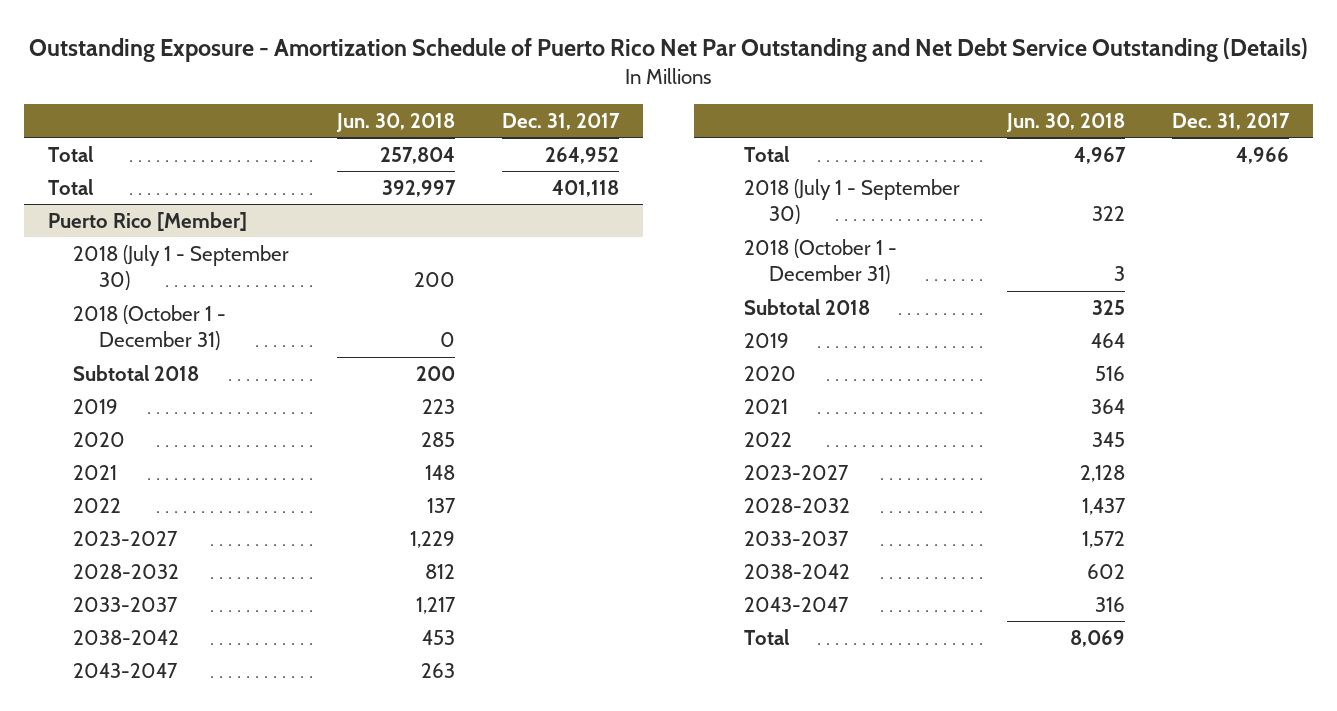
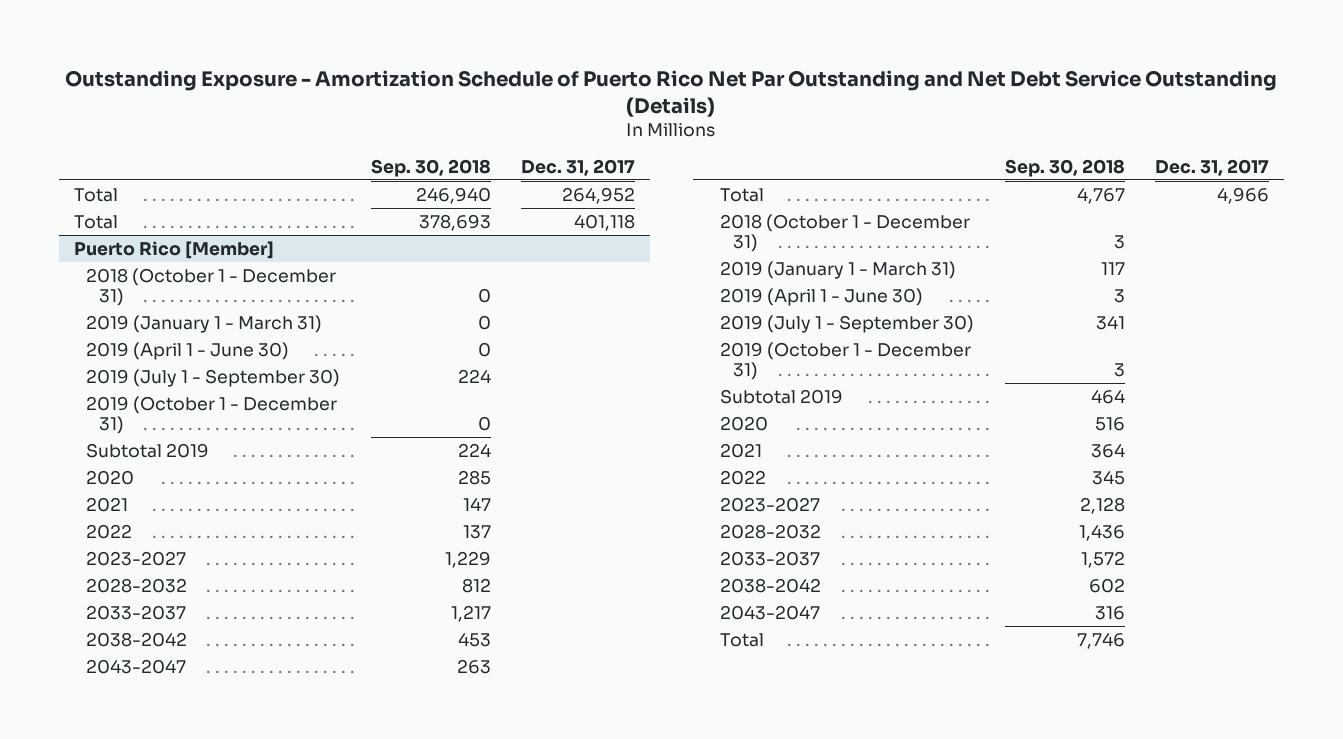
[335,113,455,133] Jun. 30, 2018 -> none
none -> [370,158,491,177] Sep. 30, 2018
[73,244,290,291] 2018 (July 1 - September 30) -> none
[73,364,200,381] Subtotal 2018 -> none
none -> [86,314,323,333] 2019 (January 1 - March 31)
none -> [86,341,290,360] 2019 (April 1 - June 30)
none -> [86,368,341,387] 2019 (July 1 - September 30)
none -> [86,395,338,434] 2019 (October 1 - December 31)
[73,398,119,414] 2019 -> [86,442,210,458] Subtotal 2019
[743,178,960,225] 2018 (July 1 - September 30) -> none
[743,298,870,315] Subtotal 2018 -> none
none -> [720,260,957,279] 2019 (January 1 - March 31)
none -> [720,287,924,306] 2019 (April 1 - June 30)
none -> [720,314,975,333] 2019 (July 1 - September 30)
none -> [720,341,972,380] 2019 (October 1 - December 31)
[743,332,789,348] 2019 -> [720,388,844,404] Subtotal 2019

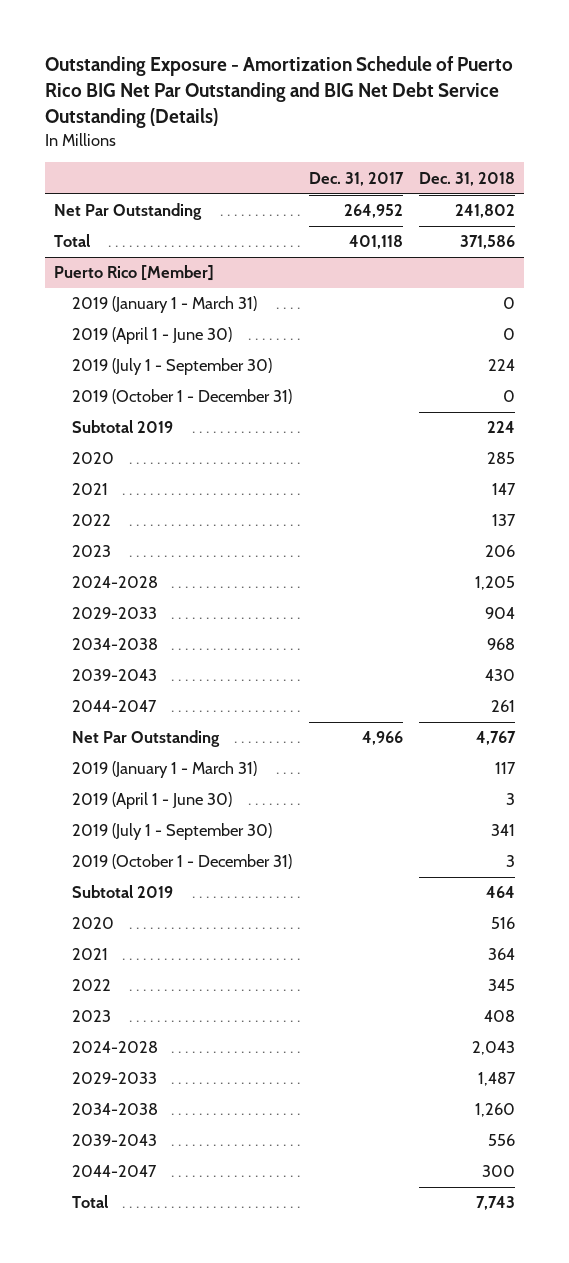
[65,69,1278,117] Outstanding Exposure - Amortization Schedule of Puerto Rico Net Par Outstanding and Net Debt Service Outstanding (Details) -> [45,56,514,129] Outstanding Exposure - Amortization Schedule of Puerto Rico BIG Net Par Outstanding and BIG Net Debt Service Outstanding (Details)
[370,158,491,177] Sep. 30, 2018 -> none
none -> [419,171,516,186] Dec. 31, 2018
[73,187,118,202] Total -> [53,203,202,221] Net Par Outstanding
[86,267,337,306] 2018 (October 1 - December 31) -> none
[720,213,971,252] 2018 (October 1 - December 31) -> none
none -> [71,545,111,558] 2023
[86,550,187,566] 2023-2027 -> [71,576,158,589] 2024-2028
[86,577,188,593] 2028-2032 -> [71,607,157,620] 2029-2033
[86,604,187,620] 2033-2037 -> [71,638,158,651] 2034-2038
[86,631,188,647] 2038-2042 -> [71,669,157,682] 2039-2043
[86,658,187,674] 2043-2047 -> [71,700,157,713] 2044-2047
[720,187,765,202] Total -> [71,730,220,748] Net Par Outstanding
none -> [71,1010,111,1023] 2023
[720,496,821,512] 2023-2027 -> [71,1041,158,1054] 2024-2028
[720,523,822,539] 2028-2032 -> [71,1072,157,1085] 2029-2033
[720,550,821,566] 2033-2037 -> [71,1103,158,1116] 2034-2038
[720,577,822,593] 2038-2042 -> [71,1134,157,1147] 2039-2043
[720,604,821,620] 2043-2047 -> [71,1165,157,1178] 2044-2047

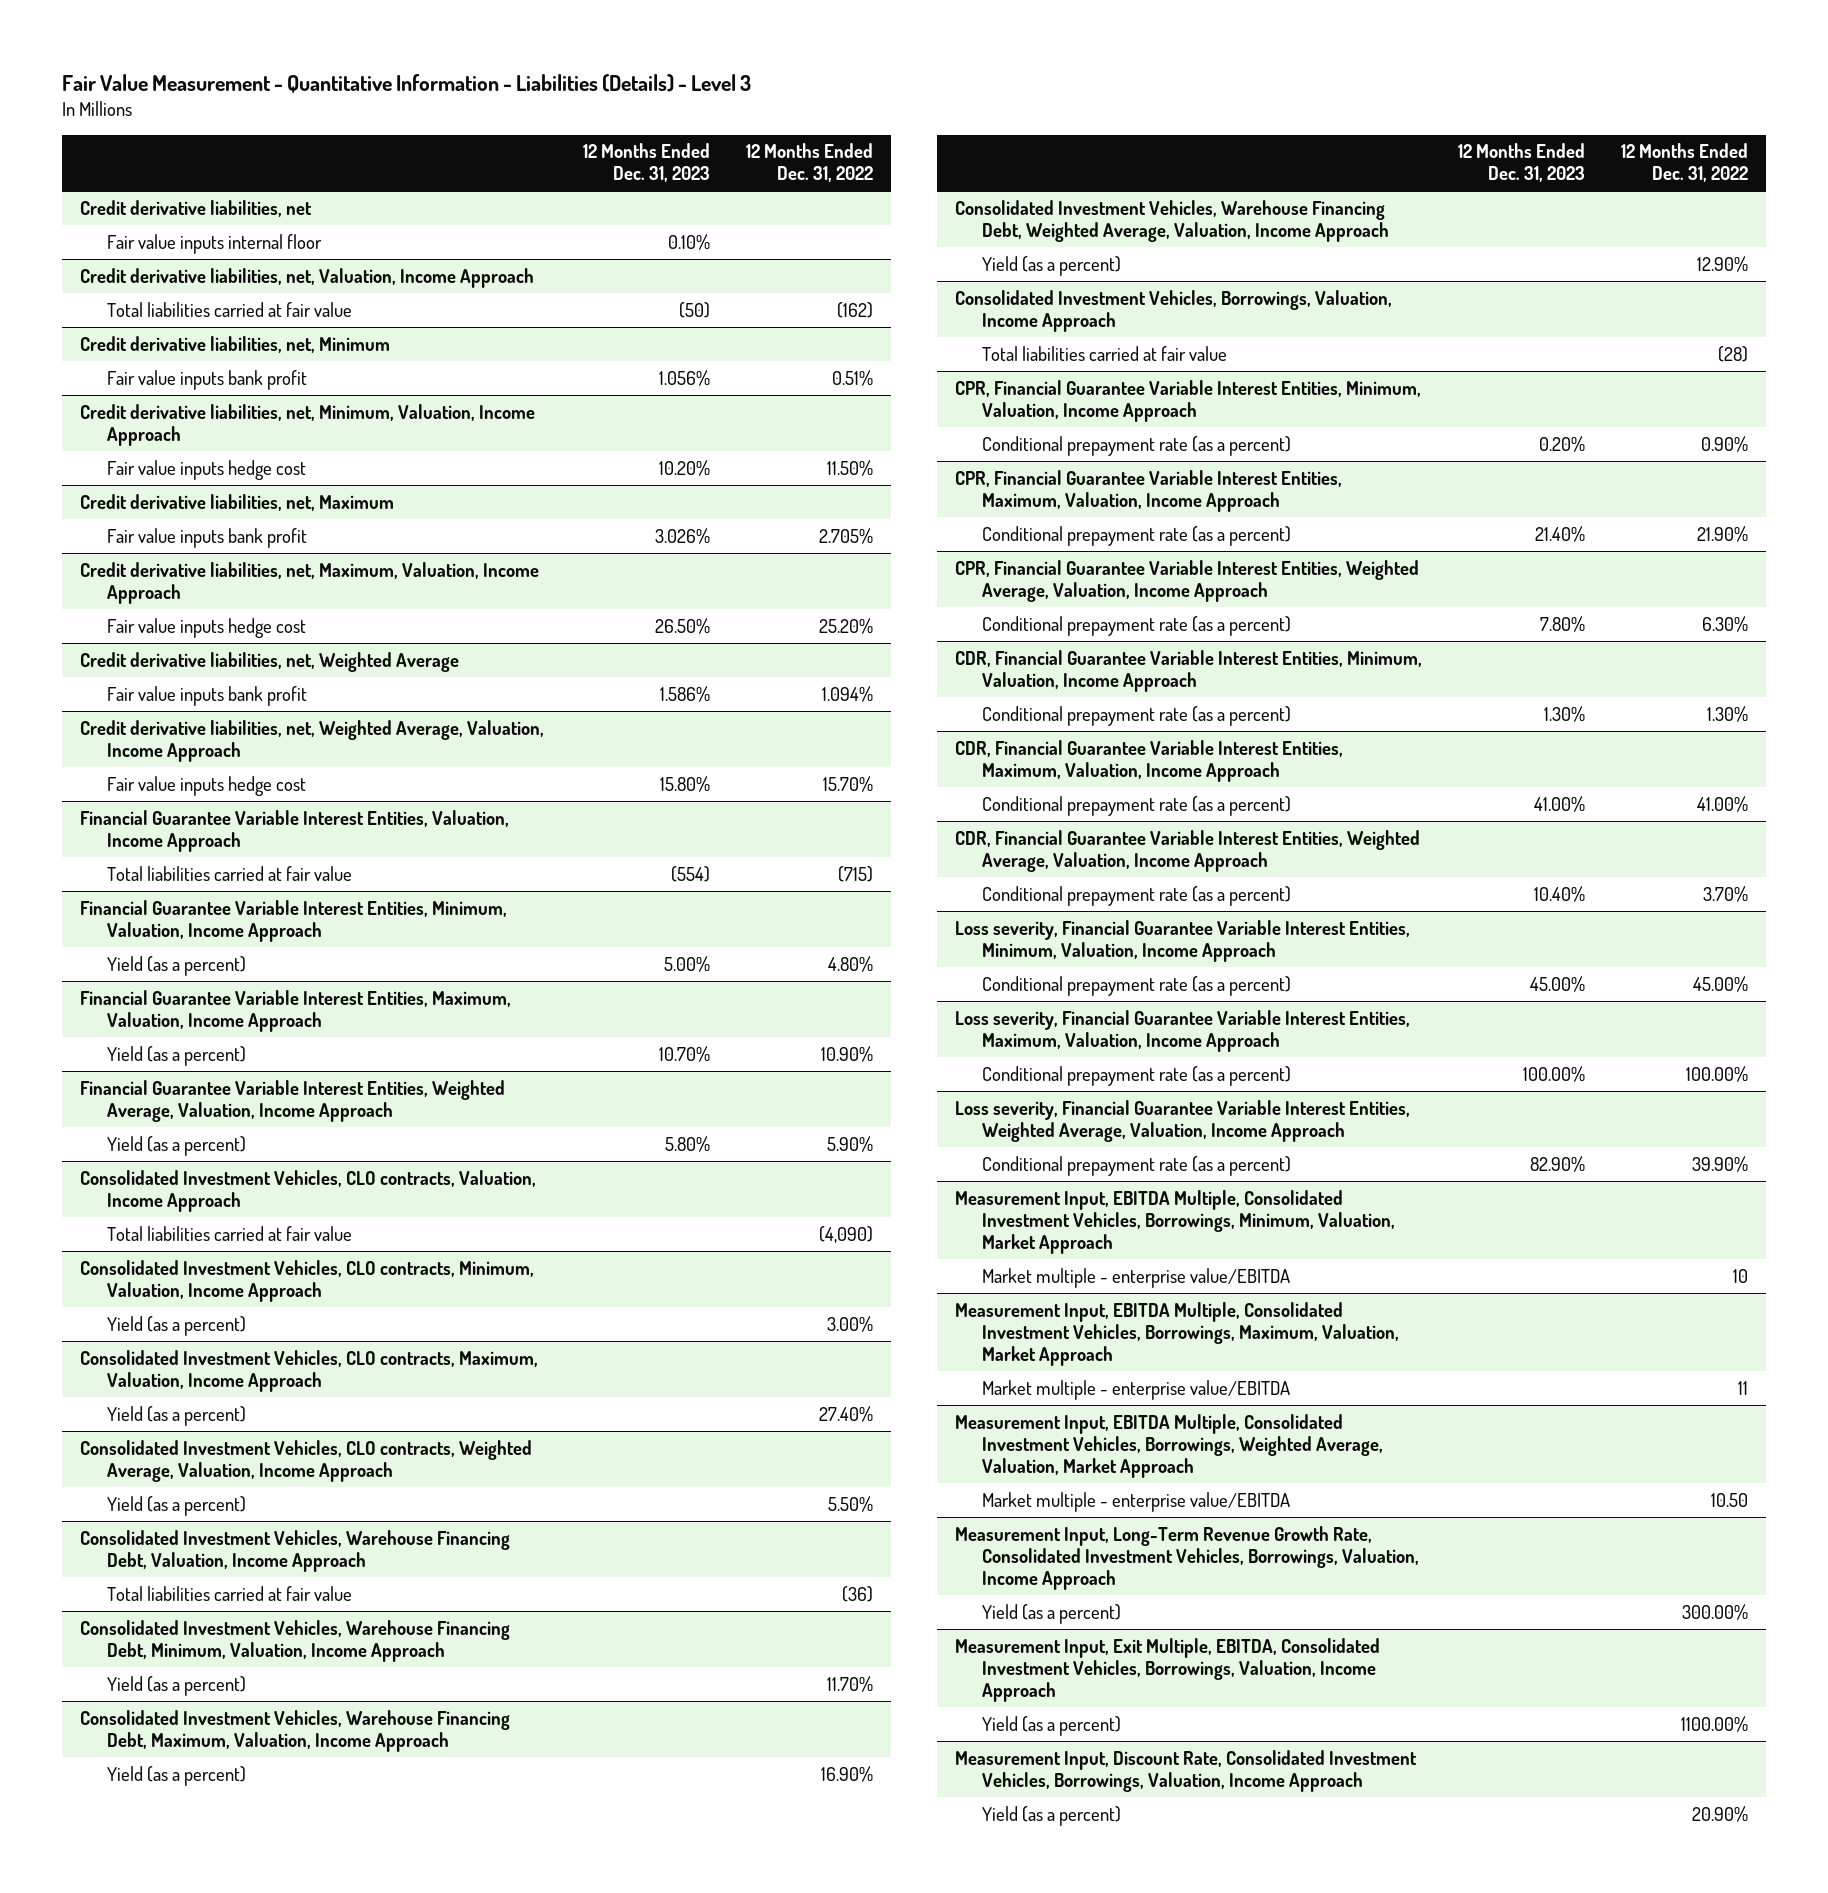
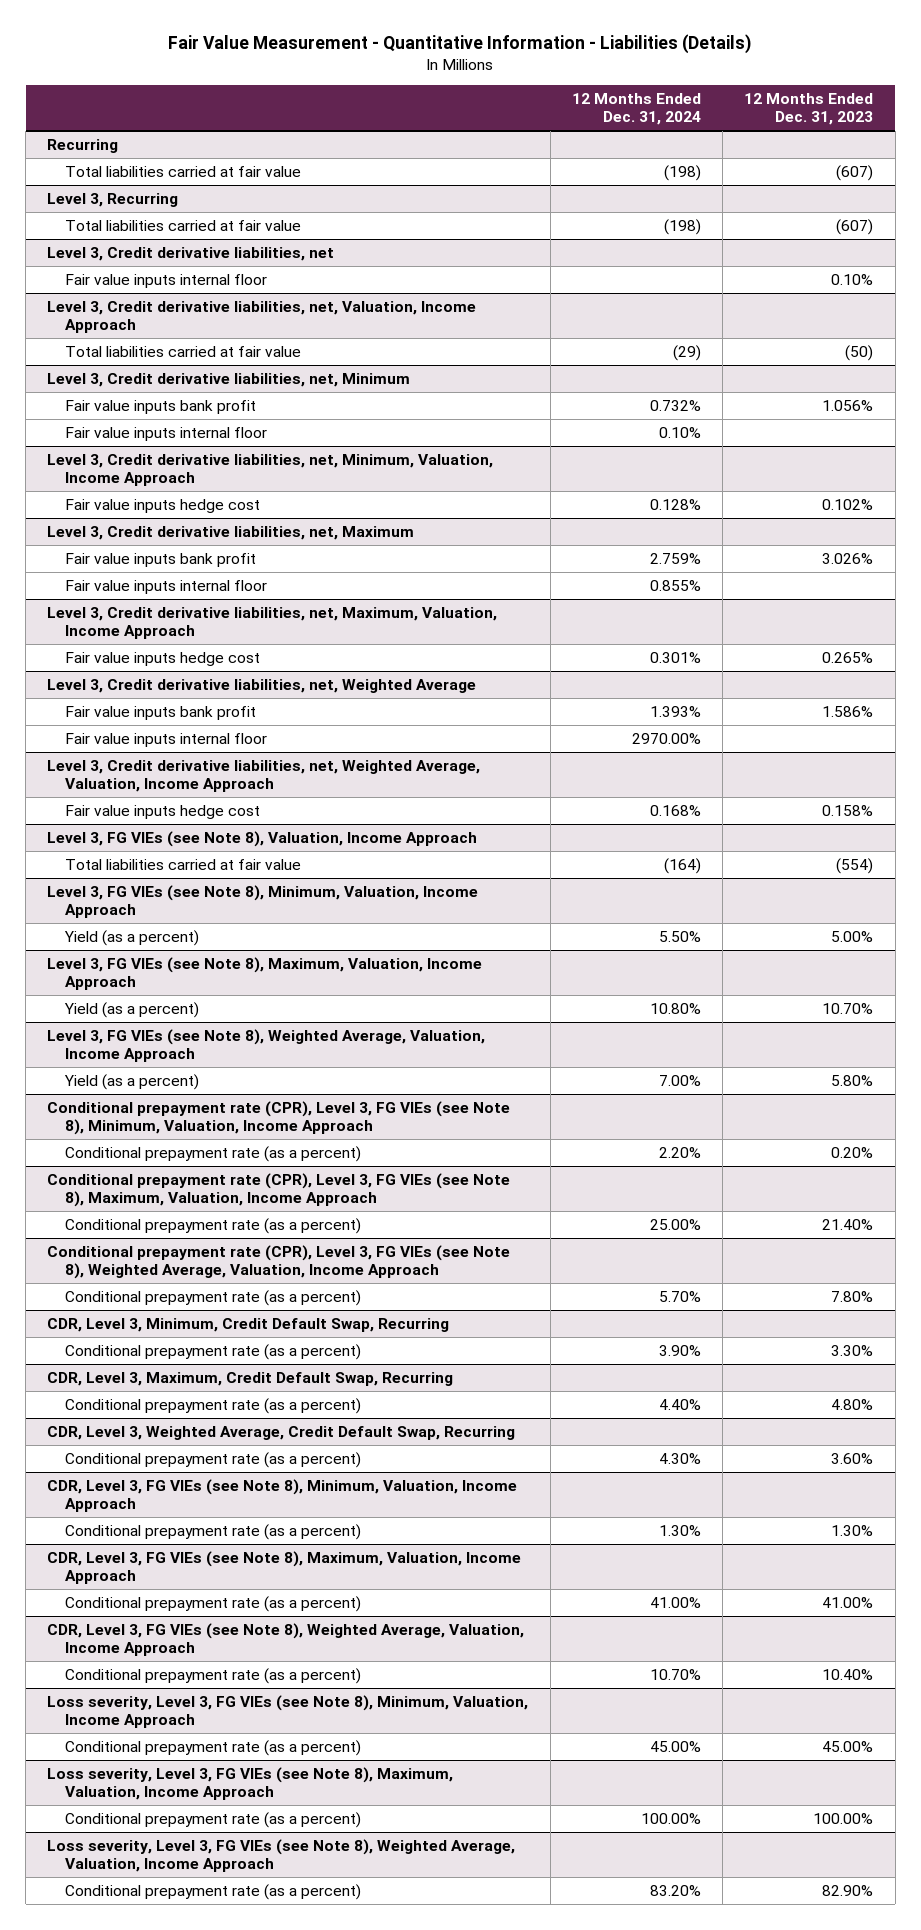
[62,73,752,93] Fair Value Measurement - Quantitative Information - Liabilities (Details) - Level 3 -> [168,34,752,55] Fair Value Measurement - Quantitative Information - Liabilities (Details)
[745,143,873,183] 12 Months Ended Dec. 31, 2022 -> none
none -> [571,92,701,126] 12 Months Ended Dec. 31, 2024
none -> [47,138,119,153] Recurring
none -> [64,165,301,177] Total liabilities carried at fair value
none -> [47,192,179,207] Level 3, Recurring
none -> [64,219,301,231] Total liabilities carried at fair value
[80,199,313,217] Credit derivative liabilities, net -> [47,246,335,261] Level 3, Credit derivative liabilities, net
[80,267,535,288] Credit derivative liabilities, net, Valuation, Income Approach -> [47,300,477,334] Level 3, Credit derivative liabilities, net, Valuation, Income Approach
[80,335,391,353] Credit derivative liabilities, net, Minimum -> [47,372,411,387] Level 3, Credit derivative liabilities, net, Minimum
none -> [64,426,267,441] Fair value inputs internal floor
[80,403,536,446] Credit derivative liabilities, net, Minimum, Valuation, Income Approach -> [47,453,494,487] Level 3, Credit derivative liabilities, net, Minimum, Valuation, Income Approach
[658,459,710,476] 10.20% -> [822,498,874,510] 0.102%
[80,493,395,511] Credit derivative liabilities, net, Maximum -> [47,525,415,540] Level 3, Credit derivative liabilities, net, Maximum
none -> [64,579,267,594] Fair value inputs internal floor
[80,561,540,604] Credit derivative liabilities, net, Maximum, Valuation, Income Approach -> [47,606,498,640] Level 3, Credit derivative liabilities, net, Maximum, Valuation, Income Approach
[654,617,710,634] 26.50% -> [822,651,874,663] 0.265%
[80,651,460,672] Credit derivative liabilities, net, Weighted Average -> [47,678,477,693] Level 3, Credit derivative liabilities, net, Weighted Average
none -> [64,732,267,747] Fair value inputs internal floor
[80,719,545,762] Credit derivative liabilities, net, Weighted Average, Valuation, Income Approach -> [47,759,481,793] Level 3, Credit derivative liabilities, net, Weighted Average, Valuation, Income Approach
[659,775,710,792] 15.80% -> [822,804,874,816] 0.158%
[80,809,510,852] Financial Guarantee Variable Interest Entities, Valuation, Income Approach -> [47,830,478,847] Level 3, FG VIEs (see Note 8), Valuation, Income Approach
[80,899,508,942] Financial Guarantee Variable Interest Entities, Minimum, Valuation, Income Approach -> [47,884,479,919] Level 3, FG VIEs (see Note 8), Minimum, Valuation, Income Approach
[80,989,512,1032] Financial Guarantee Variable Interest Entities, Maximum, Valuation, Income Approach -> [47,956,483,991] Level 3, FG VIEs (see Note 8), Maximum, Valuation, Income Approach
[80,1079,506,1122] Financial Guarantee Variable Interest Entities, Weighted Average, Valuation, Income Approach -> [47,1028,486,1063] Level 3, FG VIEs (see Note 8), Weighted Average, Valuation, Income Approach
[80,1169,537,1212] Consolidated Investment Vehicles, CLO contracts, Valuation, Income Approach -> none
[106,1225,352,1241] Total liabilities carried at fair value -> none
[80,1259,535,1302] Consolidated Investment Vehicles, CLO contracts, Minimum, Valuation, Income Approach -> none
[106,1315,246,1336] Yield (as a percent) -> none
[80,1349,539,1392] Consolidated Investment Vehicles, CLO contracts, Maximum, Valuation, Income Approach -> none
[106,1405,246,1426] Yield (as a percent) -> none
[80,1439,533,1482] Consolidated Investment Vehicles, CLO contracts, Weighted Average, Valuation, Income Approach -> none
[106,1495,246,1516] Yield (as a percent) -> none
[80,1529,511,1572] Consolidated Investment Vehicles, Warehouse Financing Debt, Valuation, Income Approach -> none
[106,1585,352,1601] Total liabilities carried at fair value -> none
[80,1619,511,1662] Consolidated Investment Vehicles, Warehouse Financing Debt, Minimum, Valuation, Income Approach -> none
[106,1675,246,1696] Yield (as a percent) -> none
[80,1709,511,1752] Consolidated Investment Vehicles, Warehouse Financing Debt, Maximum, Valuation, Income Approach -> none
[106,1765,246,1786] Yield (as a percent) -> none
[955,199,1390,242] Consolidated Investment Vehicles, Warehouse Financing Debt, Weighted Average, Valuation, Income Approach -> none
[982,255,1122,276] Yield (as a percent) -> none
[955,289,1393,332] Consolidated Investment Vehicles, Borrowings, Valuation, Income Approach -> none
[982,345,1228,361] Total liabilities carried at fair value -> none
[955,379,1422,422] CPR, Financial Guarantee Variable Interest Entities, Minimum, Valuation, Income Approach -> [47,1100,511,1136] Conditional prepayment rate (CPR), Level 3, FG VIEs (see Note 8), Minimum, Valuation, Income Approach
[955,469,1343,512] CPR, Financial Guarantee Variable Interest Entities, Maximum, Valuation, Income Approach -> [47,1172,511,1208] Conditional prepayment rate (CPR), Level 3, FG VIEs (see Note 8), Maximum, Valuation, Income Approach
[955,559,1420,602] CPR, Financial Guarantee Variable Interest Entities, Weighted Average, Valuation, Income Approach -> [47,1244,511,1280] Conditional prepayment rate (CPR), Level 3, FG VIEs (see Note 8), Weighted Average, Valuation, Income Approach
none -> [47,1317,450,1332] CDR, Level 3, Minimum, Credit Default Swap, Recurring
none -> [64,1343,361,1360] Conditional prepayment rate (as a percent)
none -> [47,1371,454,1386] CDR, Level 3, Maximum, Credit Default Swap, Recurring
none -> [64,1397,361,1414] Conditional prepayment rate (as a percent)
none -> [47,1425,516,1440] CDR, Level 3, Weighted Average, Credit Default Swap, Recurring
none -> [64,1451,361,1468] Conditional prepayment rate (as a percent)
[955,649,1423,692] CDR, Financial Guarantee Variable Interest Entities, Minimum, Valuation, Income Approach -> [47,1478,518,1513] CDR, Level 3, FG VIEs (see Note 8), Minimum, Valuation, Income Approach
[955,739,1344,782] CDR, Financial Guarantee Variable Interest Entities, Maximum, Valuation, Income Approach -> [47,1550,522,1585] CDR, Level 3, FG VIEs (see Note 8), Maximum, Valuation, Income Approach
[955,829,1421,872] CDR, Financial Guarantee Variable Interest Entities, Weighted Average, Valuation, Income Approach -> [47,1622,525,1657] CDR, Level 3, FG VIEs (see Note 8), Weighted Average, Valuation, Income Approach
[955,919,1411,962] Loss severity, Financial Guarantee Variable Interest Entities, Minimum, Valuation, Income Approach -> [47,1694,529,1729] Loss severity, Level 3, FG VIEs (see Note 8), Minimum, Valuation, Income Approach
[955,1009,1411,1052] Loss severity, Financial Guarantee Variable Interest Entities, Maximum, Valuation, Income Approach -> [47,1766,454,1801] Loss severity, Level 3, FG VIEs (see Note 8), Maximum, Valuation, Income Approach
[955,1099,1411,1142] Loss severity, Financial Guarantee Variable Interest Entities, Weighted Average, Valuation, Income Approach -> [47,1838,516,1873] Loss severity, Level 3, FG VIEs (see Note 8), Weighted Average, Valuation, Income Approach
[955,1189,1396,1254] Measurement Input, EBITDA Multiple, Consolidated Investment Vehicles, Borrowings, Minimum, Valuation, Market Approach -> none
[982,1267,1291,1288] Market multiple - enterprise value/EBITDA -> none
[955,1301,1400,1366] Measurement Input, EBITDA Multiple, Consolidated Investment Vehicles, Borrowings, Maximum, Valuation, Market Approach -> none
[982,1379,1291,1400] Market multiple - enterprise value/EBITDA -> none
[955,1413,1384,1478] Measurement Input, EBITDA Multiple, Consolidated Investment Vehicles, Borrowings, Weighted Average, Valuation, Market Approach -> none
[982,1491,1291,1512] Market multiple - enterprise value/EBITDA -> none
[955,1525,1420,1590] Measurement Input, Long-Term Revenue Growth Rate, Consolidated Investment Vehicles, Borrowings, Valuation, Income Approach -> none
[982,1603,1122,1624] Yield (as a percent) -> none
[955,1637,1381,1702] Measurement Input, Exit Multiple, EBITDA, Consolidated Investment Vehicles, Borrowings, Valuation, Income Approach -> none
[982,1715,1122,1736] Yield (as a percent) -> none
[955,1749,1418,1792] Measurement Input, Discount Rate, Consolidated Investment Vehicles, Borrowings, Valuation, Income Approach -> none
[982,1805,1122,1826] Yield (as a percent) -> none

